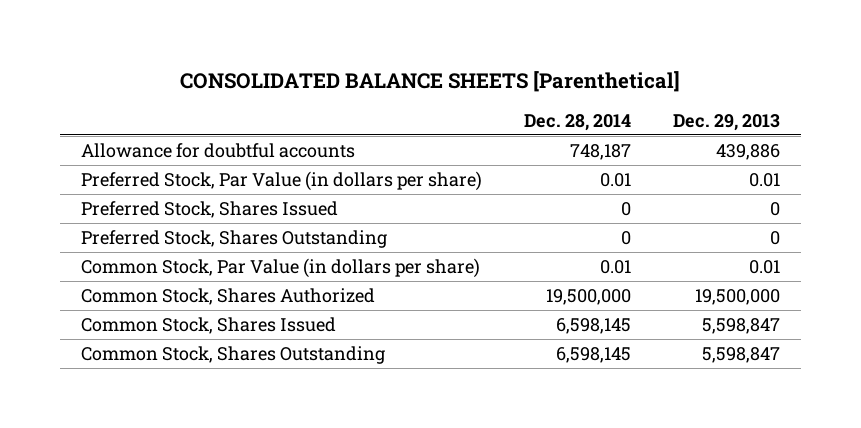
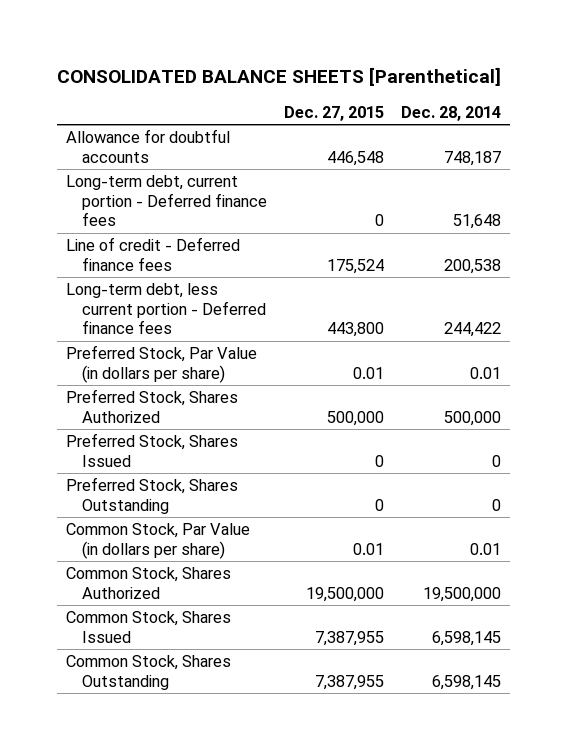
[672,113,780,131] Dec. 29, 2013 -> none
none -> [284,105,385,121] Dec. 27, 2015
none -> [65,175,268,227] Long-term debt, current portion - Deferred finance fees
none -> [65,237,240,271] Line of credit - Deferred finance fees
none -> [65,283,267,335] Long-term debt, less current portion - Deferred finance fees
none -> [65,389,238,423] Preferred Stock, Shares Authorized

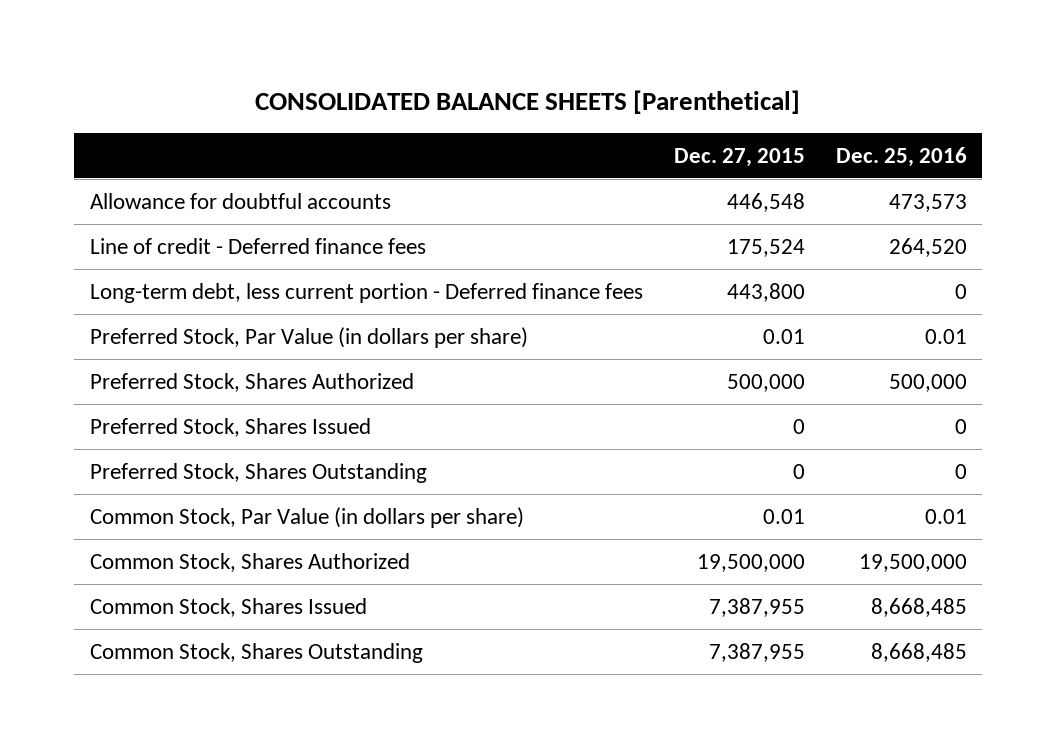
[401,105,502,121] Dec. 28, 2014 -> none
none -> [835,146,967,167] Dec. 25, 2016
[65,175,268,227] Long-term debt, current portion - Deferred finance fees -> none

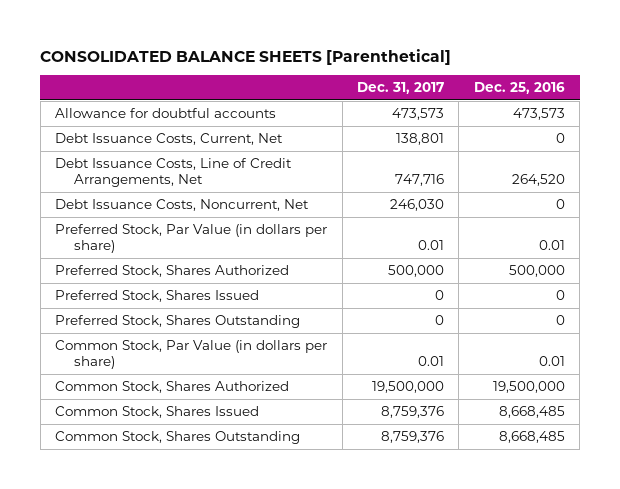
[673,147,805,167] Dec. 27, 2015 -> none
none -> [357,82,445,95] Dec. 31, 2017
none -> [55,133,284,146] Debt Issuance Costs, Current, Net
[89,237,426,254] Line of credit - Deferred finance fees -> [55,158,293,188] Debt Issuance Costs, Line of Credit Arrangements, Net
[89,282,643,303] Long-term debt, less current portion - Deferred finance fees -> [55,199,310,212] Debt Issuance Costs, Noncurrent, Net

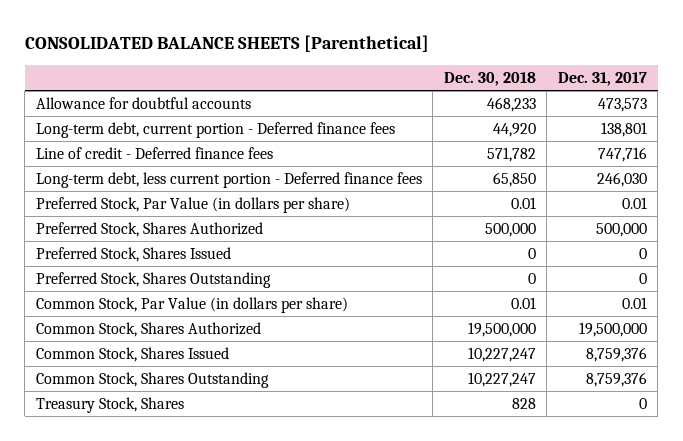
[473,82,565,95] Dec. 25, 2016 -> none
none -> [443,72,536,87] Dec. 30, 2018
[55,133,284,146] Debt Issuance Costs, Current, Net -> [35,121,395,138] Long-term debt, current portion - Deferred finance fees
[55,158,293,188] Debt Issuance Costs, Line of Credit Arrangements, Net -> [35,146,273,159] Line of credit - Deferred finance fees
[55,199,310,212] Debt Issuance Costs, Noncurrent, Net -> [35,171,422,188] Long-term debt, less current portion - Deferred finance fees
none -> [35,396,184,413] Treasury Stock, Shares

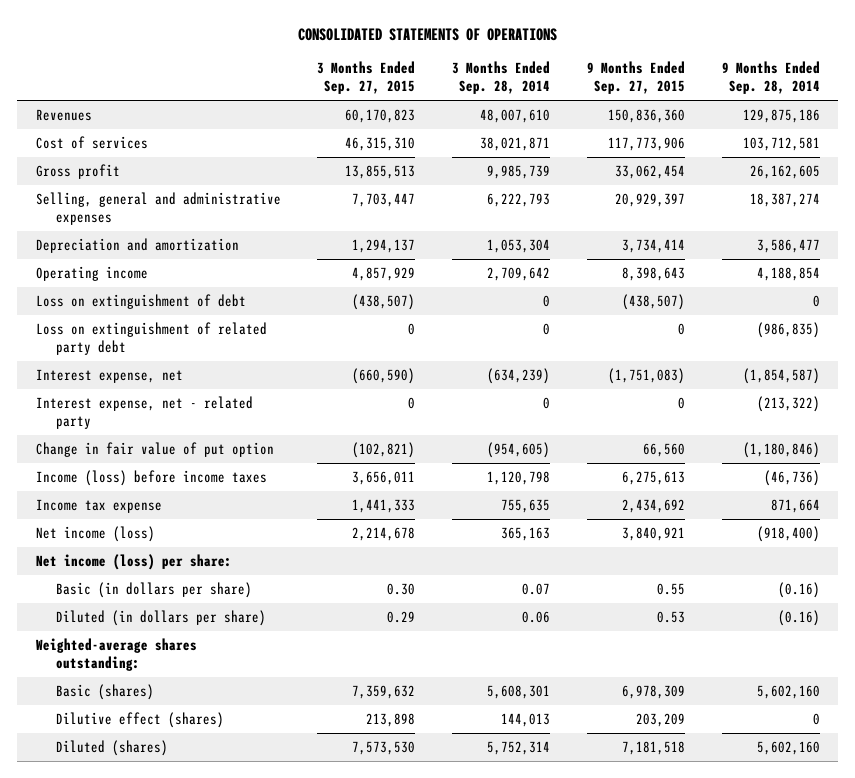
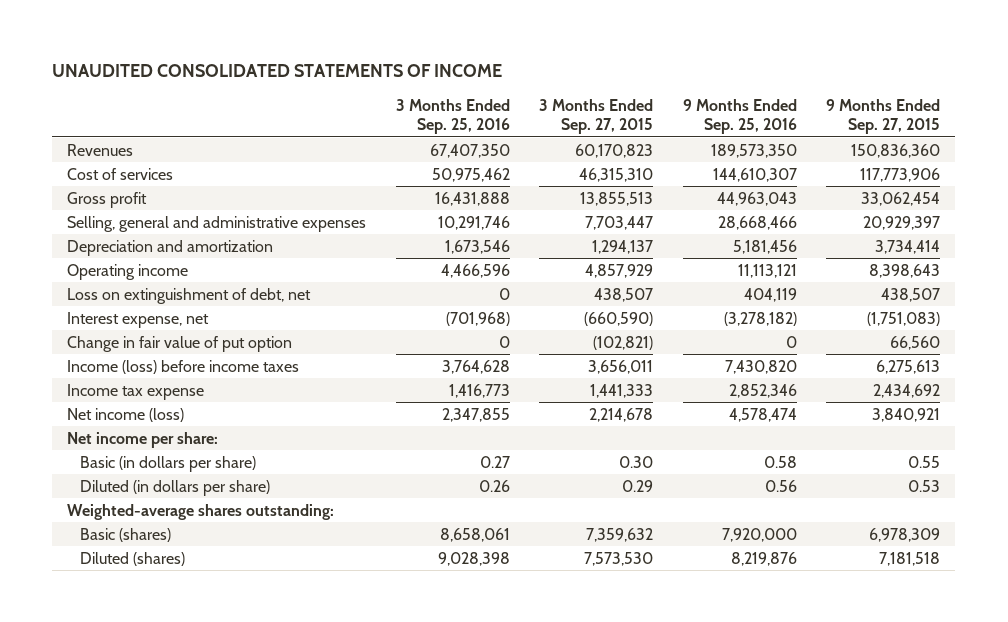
[297,27,557,41] CONSOLIDATED STATEMENTS OF OPERATIONS -> [52,64,503,78] UNAUDITED CONSOLIDATED STATEMENTS OF INCOME
[452,61,551,95] 3 Months Ended Sep. 28, 2014 -> none
[721,61,820,95] 9 Months Ended Sep. 28, 2014 -> none
none -> [395,98,510,134] 3 Months Ended Sep. 25, 2016
none -> [682,98,797,134] 9 Months Ended Sep. 25, 2016
[35,321,267,356] Loss on extinguishment of related party debt -> none
[35,293,246,309] Loss on extinguishment of debt -> [67,287,312,304] Loss on extinguishment of debt, net
[352,293,416,310] (438,507) -> [594,287,654,302] 438,507
[622,293,686,310] (438,507) -> [881,287,941,302] 438,507
[35,395,253,430] Interest expense, net - related party -> none
[35,553,232,570] Net income (loss) per share: -> [67,431,219,448] Net income per share:
[55,711,224,728] Dilutive effect (shares) -> none

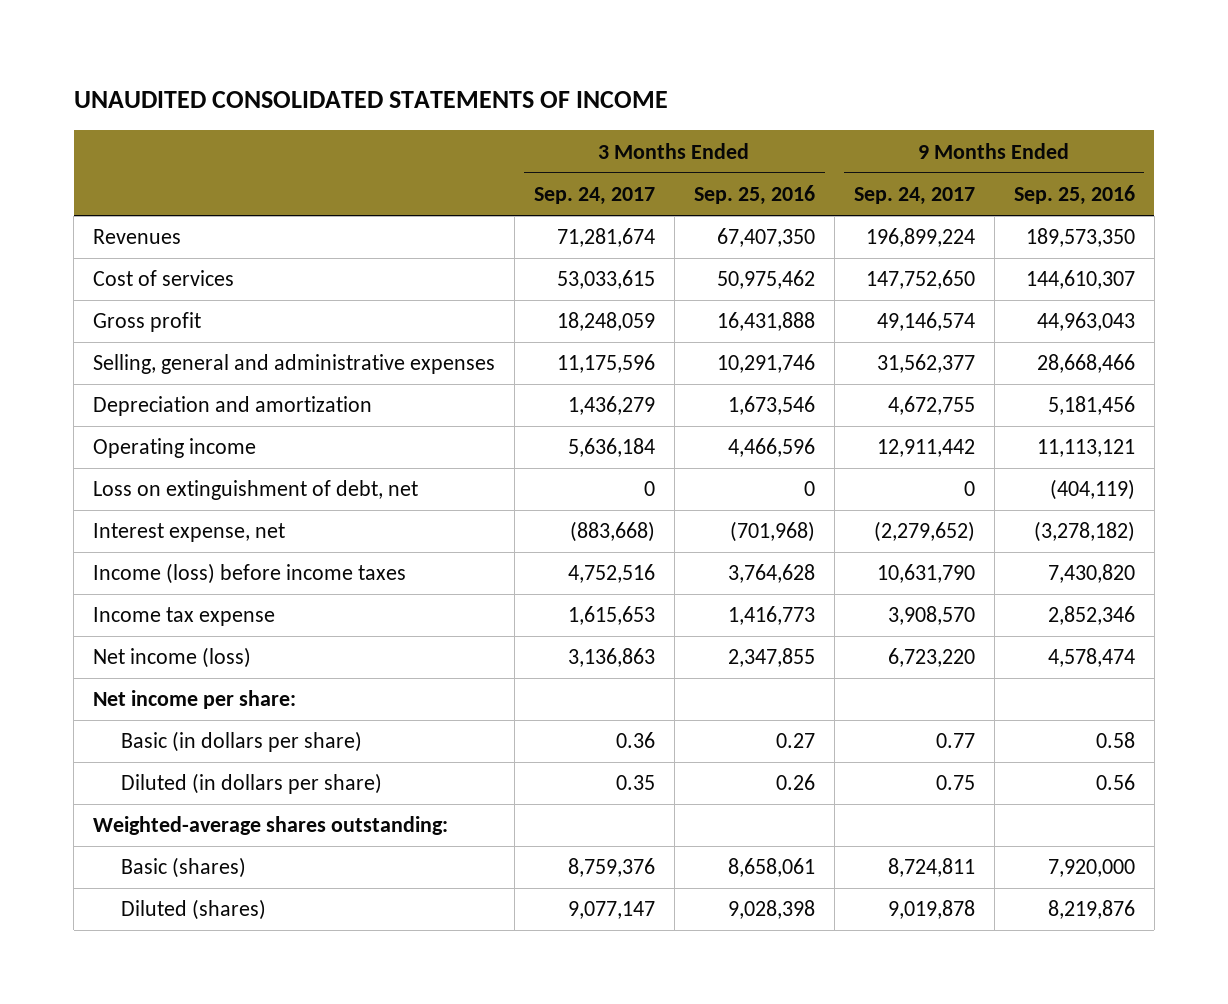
[539,98,654,134] 3 Months Ended Sep. 27, 2015 -> none
[826,98,941,134] 9 Months Ended Sep. 27, 2015 -> none
none -> [534,187,656,206] Sep. 24, 2017
none -> [853,187,975,206] Sep. 24, 2017
[743,287,797,302] 404,119 -> [1049,479,1135,501] (404,119)
[67,335,293,352] Change in fair value of put option -> none

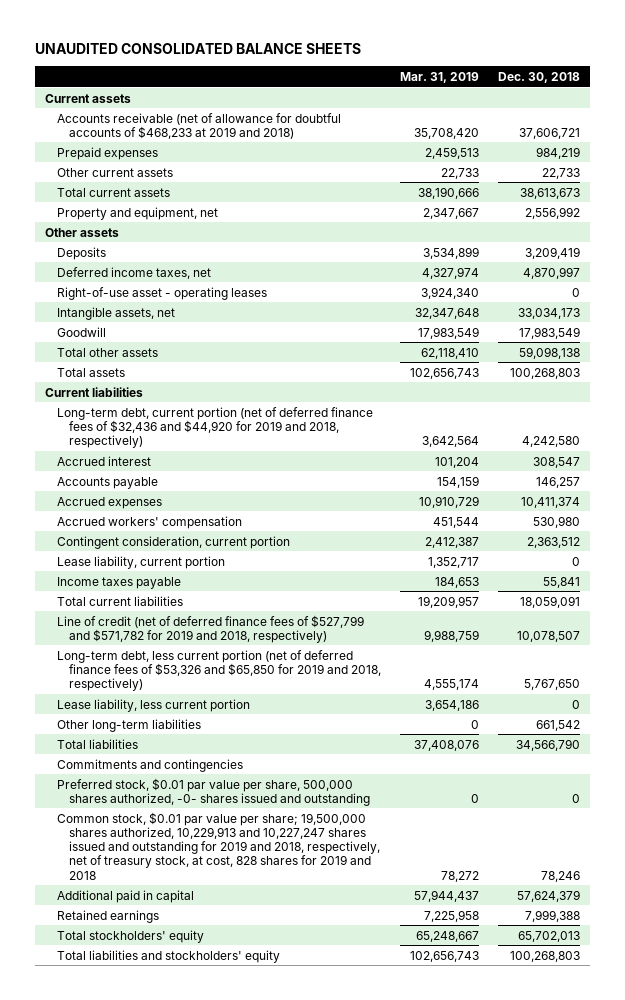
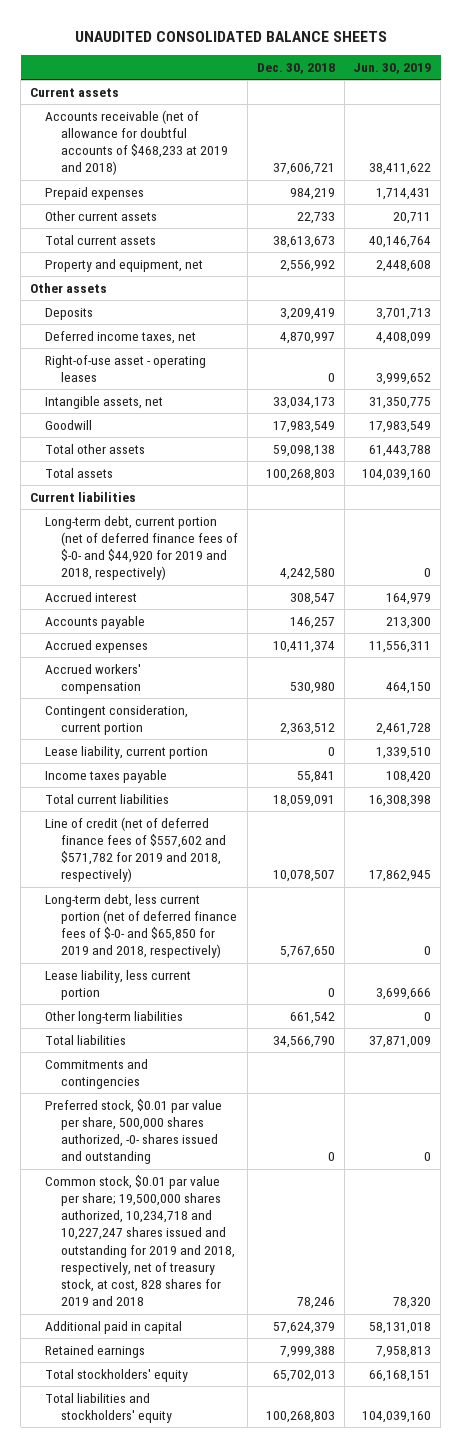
[399,71,479,83] Mar. 31, 2019 -> none
none -> [353,62,432,74] Jun. 30, 2019
[56,406,373,449] Long-term debt, current portion (net of deferred finance fees of $32,436 and $44,920 for 2019 and 2018, respectively) -> [45,515,238,581] Long-term debt, current portion (net of deferred finance fees of $-0- and $44,920 for 2019 and 2018, respectively)
[56,614,364,643] Line of credit (net of deferred finance fees of $527,799 and $571,782 for 2019 and 2018, respectively) -> [45,816,226,883] Line of credit (net of deferred finance fees of $557,602 and $571,782 for 2019 and 2018, respectively)
[56,649,381,692] Long-term debt, less current portion (net of deferred finance fees of $53,326 and $65,850 for 2019 and 2018, respectively) -> [45,893,237,959] Long-term debt, less current portion (net of deferred finance fees of $-0- and $65,850 for 2019 and 2018, respectively)
[56,811,380,880] Common stock, $0.01 par value per share; 19,500,000 shares authorized, 10,229,913 and 10,227,247 shares issued and outstanding for 2019 and 2018, respectively, net of treasury stock, at cost, 828 shares for 2019 and 2018 -> [45,1174,235,1307] Common stock, $0.01 par value per share; 19,500,000 shares authorized, 10,234,718 and 10,227,247 shares issued and outstanding for 2019 and 2018, respectively, net of treasury stock, at cost, 828 shares for 2019 and 2018

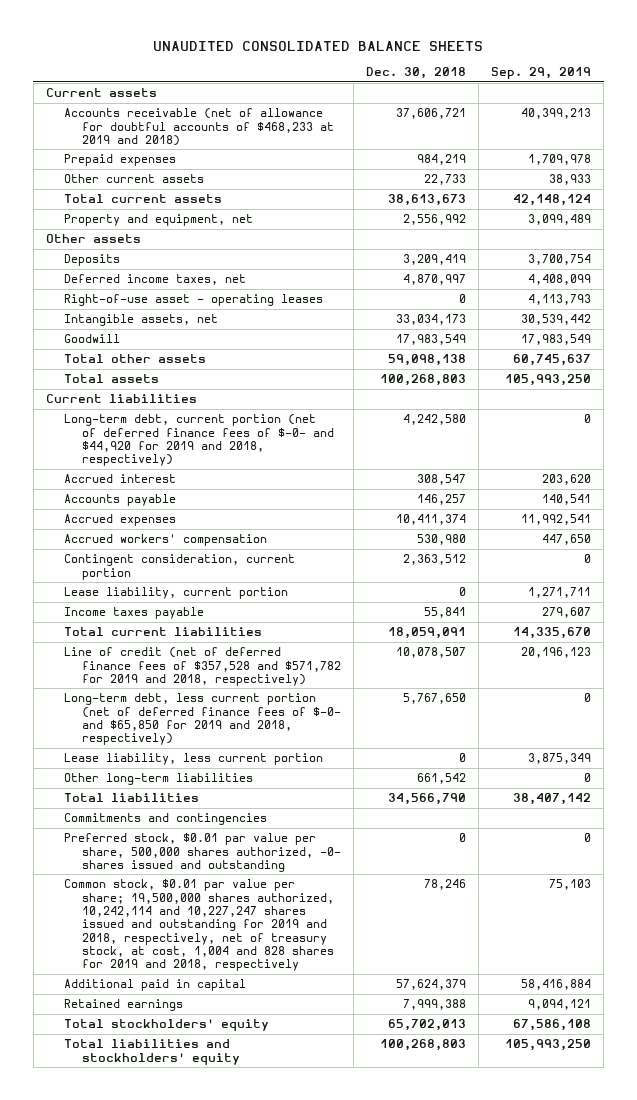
[353,62,432,74] Jun. 30, 2019 -> none
none -> [491,67,592,80] Sep. 29, 2019
[45,816,226,883] Line of credit (net of deferred finance fees of $557,602 and $571,782 for 2019 and 2018, respectively) -> [63,647,341,686] Line of credit (net of deferred finance fees of $357,528 and $571,782 for 2019 and 2018, respectively)
[45,1174,235,1307] Common stock, $0.01 par value per share; 19,500,000 shares authorized, 10,234,718 and 10,227,247 shares issued and outstanding for 2019 and 2018, respectively, net of treasury stock, at cost, 828 shares for 2019 and 2018 -> [63,879,334,972] Common stock, $0.01 par value per share; 19,500,000 shares authorized, 10,242,114 and 10,227,247 shares issued and outstanding for 2019 and 2018, respectively, net of treasury stock, at cost, 1,004 and 828 shares for 2019 and 2018, respectively

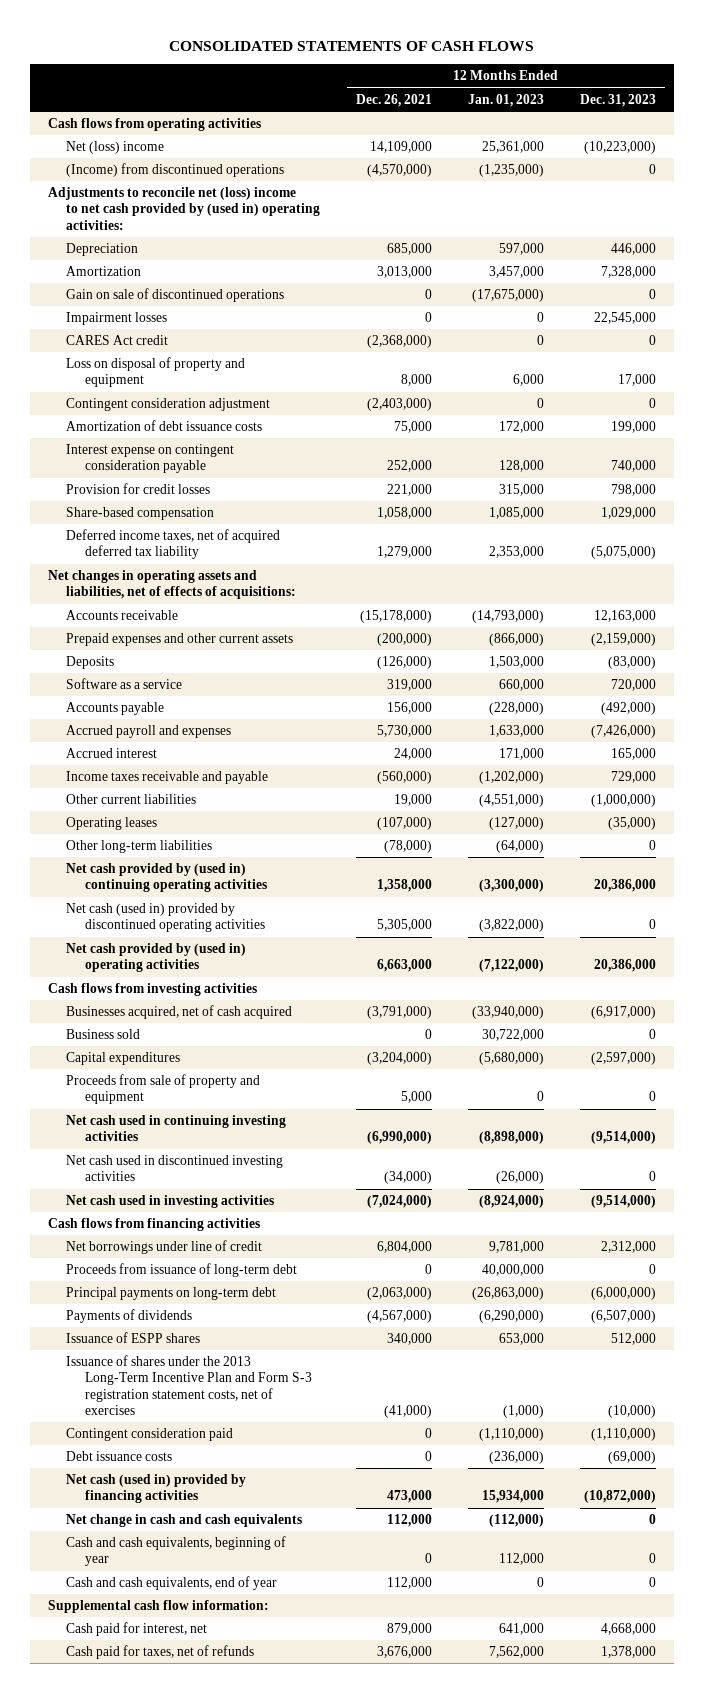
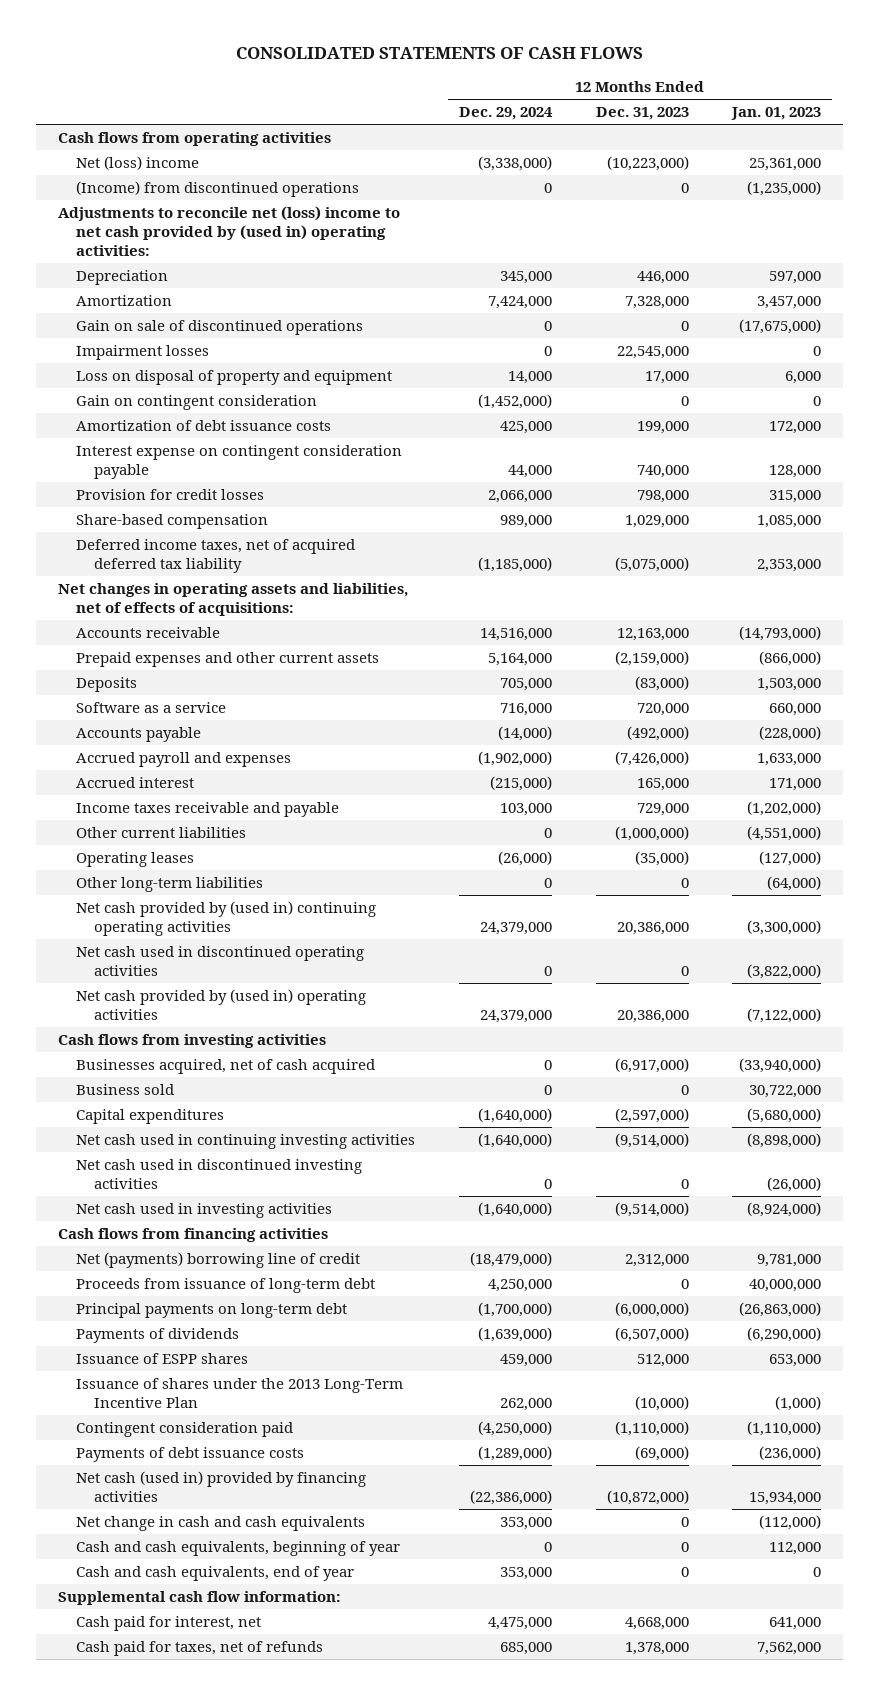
[356,93,433,107] Dec. 26, 2021 -> none
none -> [458,106,553,120] Dec. 29, 2024
[66,335,169,346] CARES Act credit -> none
[66,398,271,412] Contingent consideration adjustment -> [76,394,318,410] Gain on contingent consideration
[66,903,265,933] Net cash (used in) provided by discontinued operating activities -> [76,945,365,976] Net cash used in discontinued operating activities
[66,1074,261,1105] Proceeds from sale of property and equipment -> none
[66,1240,263,1255] Net borrowings under line of credit -> [76,1251,361,1268] Net (payments) borrowing line of credit
[66,1355,312,1415] Issuance of shares under the 2013 Long-Term Incentive Plan and Form S-3 registration statement costs, net of exercises -> [76,1377,404,1408] Issuance of shares under the 2013 Long-Term Incentive Plan
[66,1451,173,1462] Debt issuance costs -> [76,1446,305,1462] Payments of debt issuance costs

